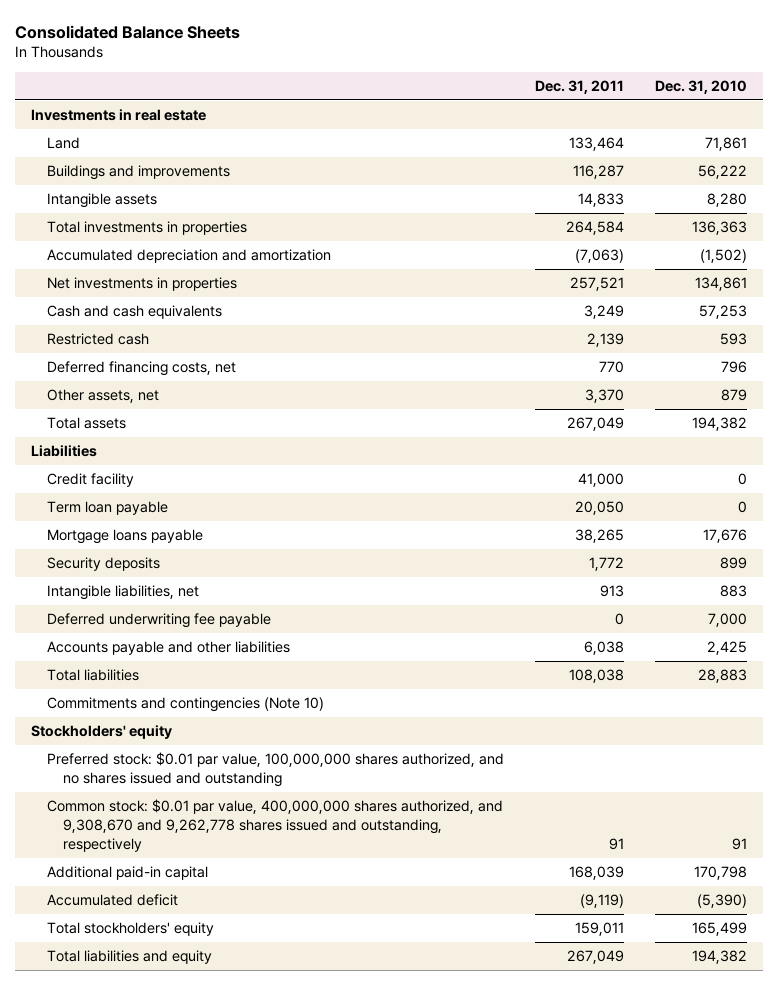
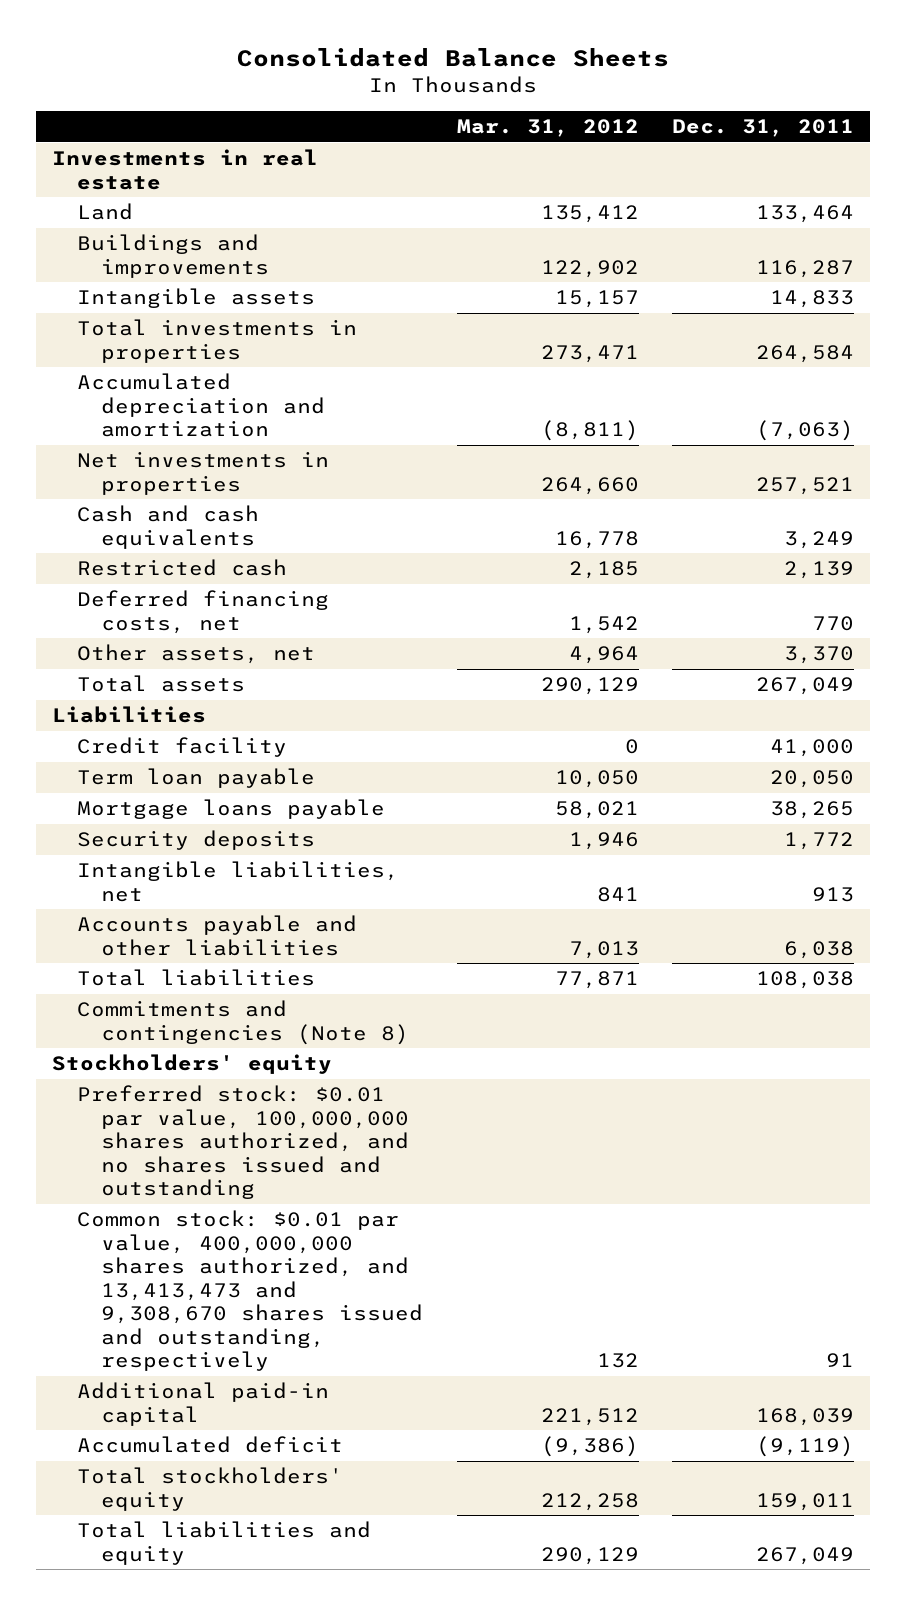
[655,80,748,95] Dec. 31, 2010 -> none
none -> [456,119,639,138] Mar. 31, 2012
[46,613,271,629] Deferred underwriting fee payable -> none
[46,697,324,713] Commitments and contingencies (Note 10) -> [76,1000,410,1045] Commitments and contingencies (Note 8)
[46,799,503,852] Common stock: $0.01 par value, 400,000,000 shares authorized, and 9,308,670 and 9,262,778 shares issued and outstanding, respectively -> [76,1210,424,1372] Common stock: $0.01 par value, 400,000,000 shares authorized, and 13,413,473 and 9,308,670 shares issued and outstanding, respectively

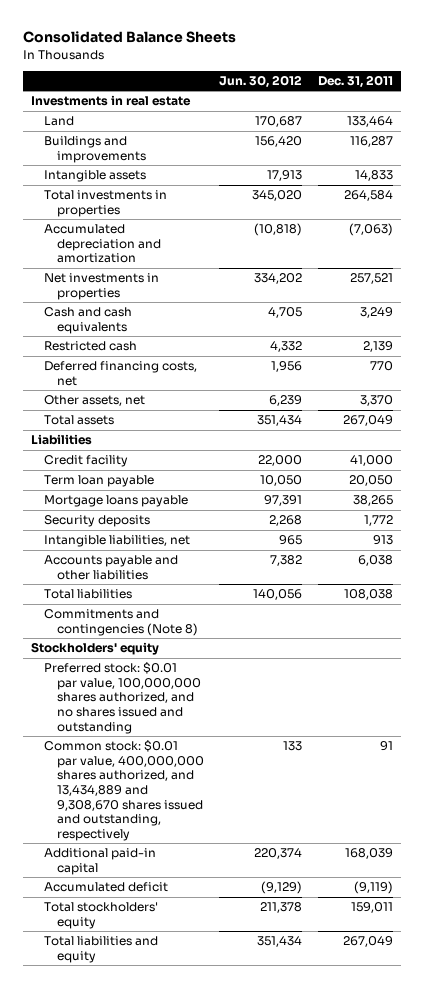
[456,119,639,138] Mar. 31, 2012 -> none
none -> [219,75,303,89] Jun. 30, 2012
[76,1210,424,1372] Common stock: $0.01 par value, 400,000,000 shares authorized, and 13,413,473 and 9,308,670 shares issued and outstanding, respectively -> [44,740,204,841] Common stock: $0.01 par value, 400,000,000 shares authorized, and 13,434,889 and 9,308,670 shares issued and outstanding, respectively

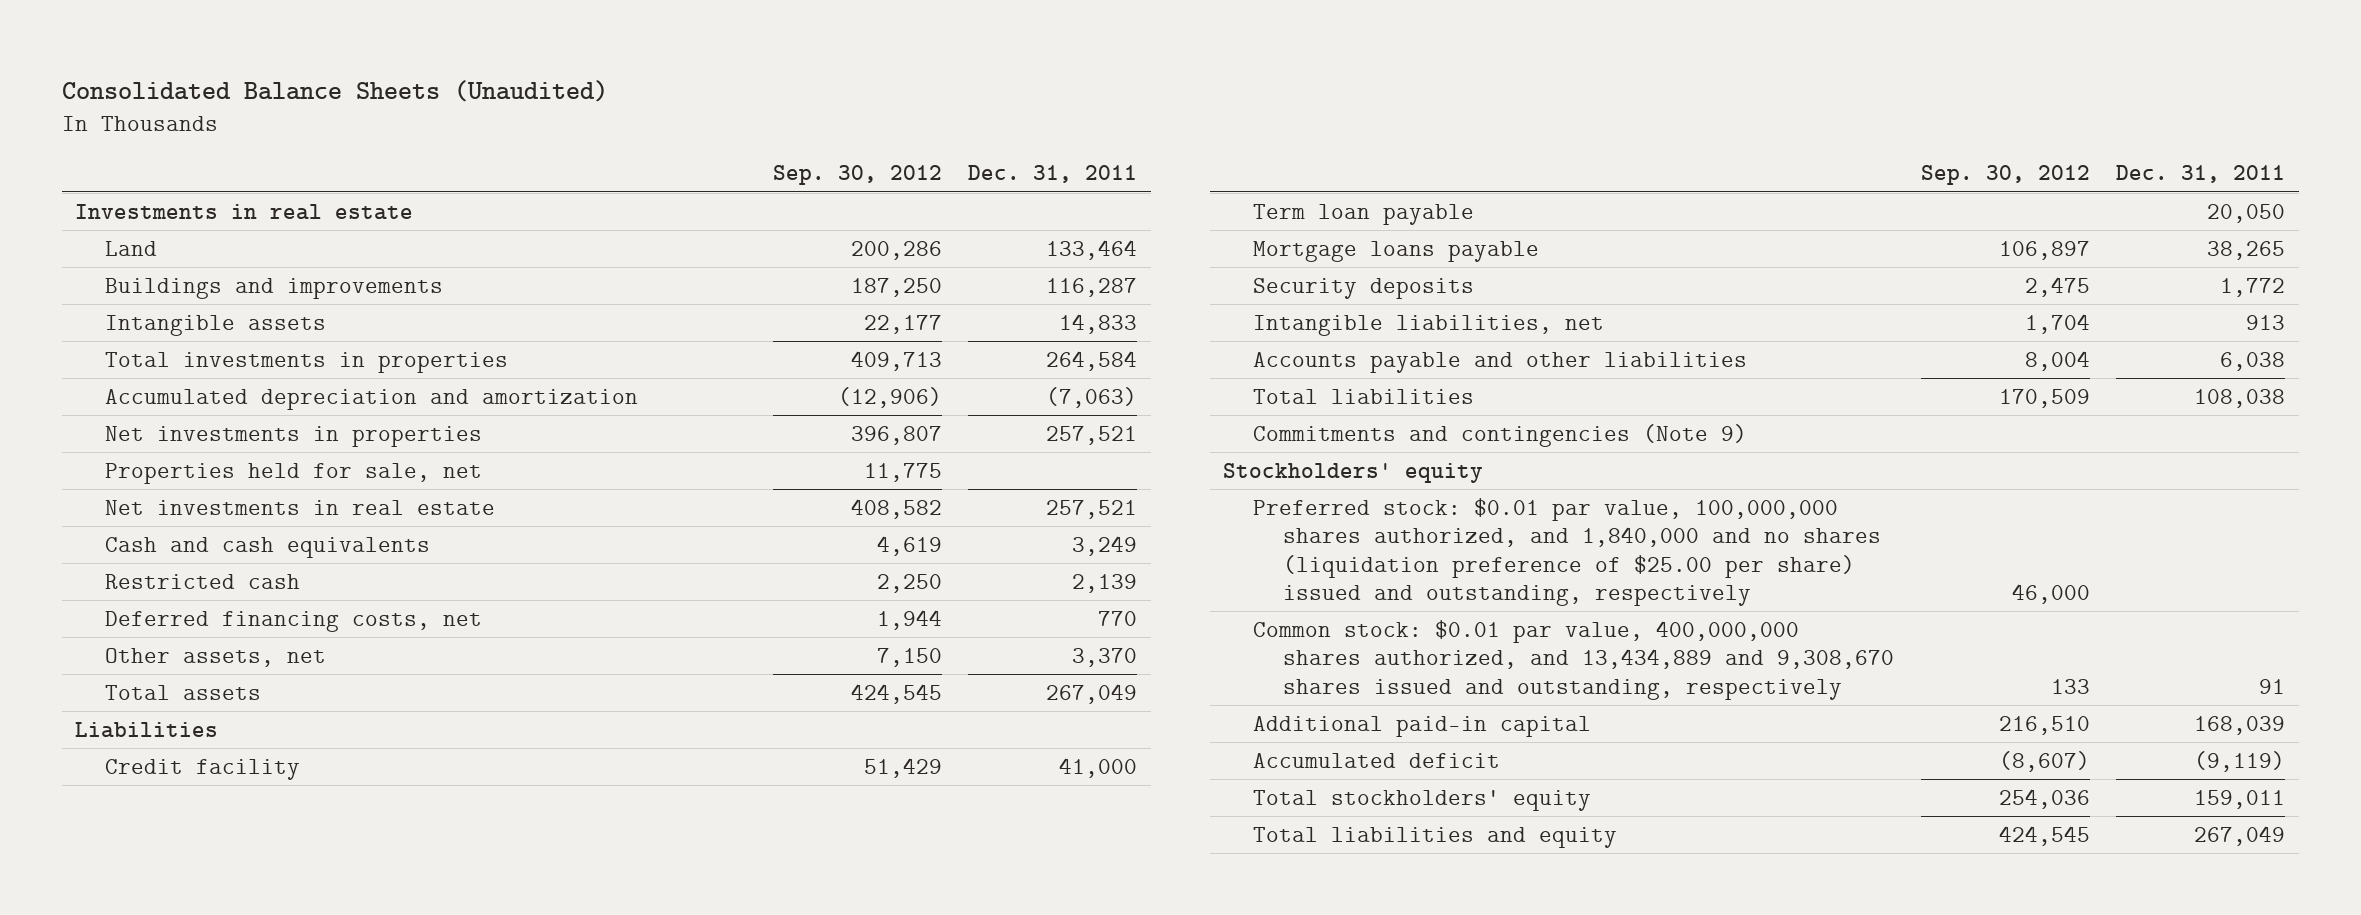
[23,31,237,44] Consolidated Balance Sheets -> [62,79,609,102] Consolidated Balance Sheets (Unaudited)
[219,75,303,89] Jun. 30, 2012 -> none
none -> [772,165,942,186] Sep. 30, 2012
none -> [105,462,483,484] Properties held for sale, net
none -> [105,499,496,515] Net investments in real estate
[44,609,198,636] Commitments and contingencies (Note 8) -> [1253,423,1748,447] Commitments and contingencies (Note 9)
[44,662,201,734] Preferred stock: $0.01 par value, 100,000,000 shares authorized, and no shares issued and outstanding -> [1253,497,1882,606] Preferred stock: $0.01 par value, 100,000,000 shares authorized, and 1,840,000 and no shares (liquidation preference of $25.00 per share) issued and outstanding, respectively

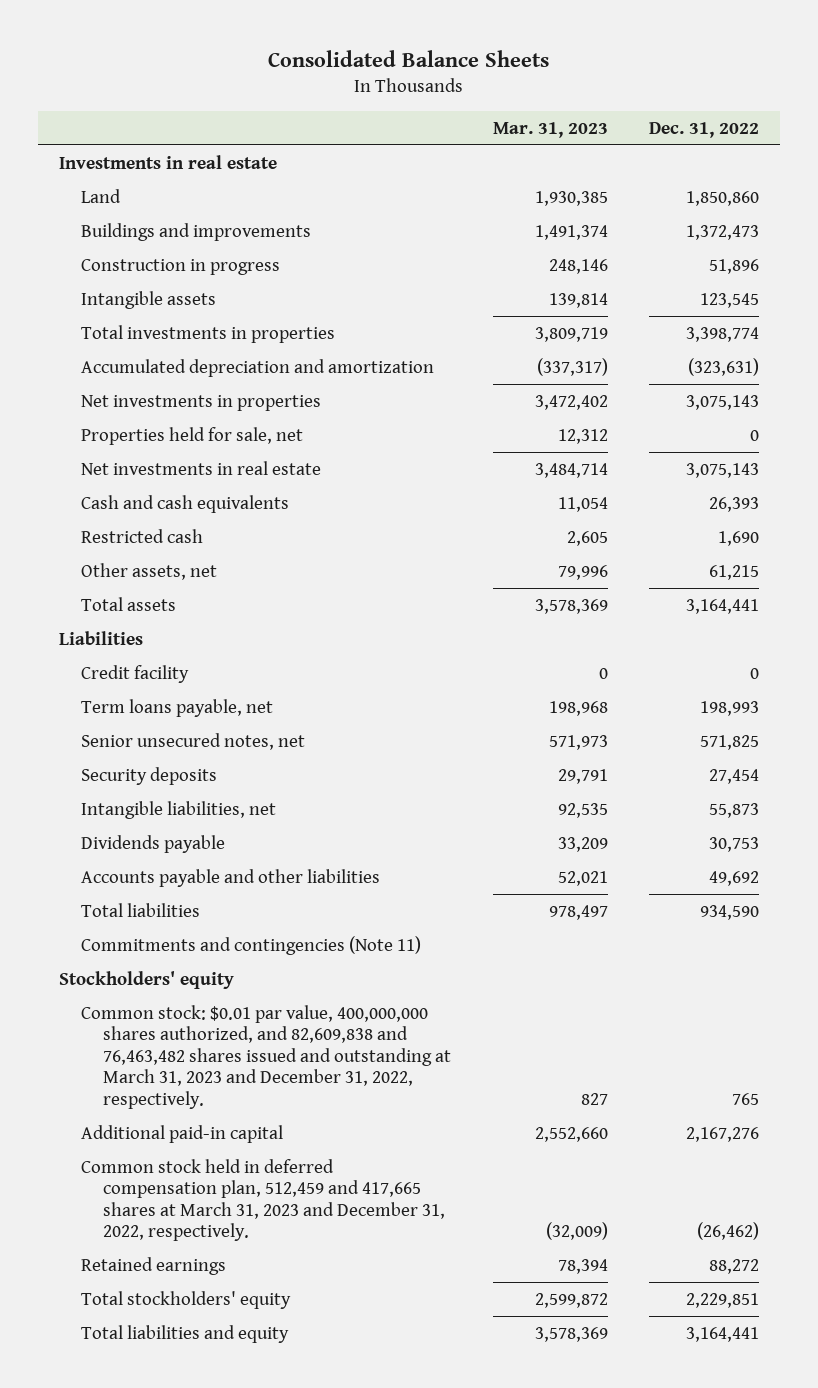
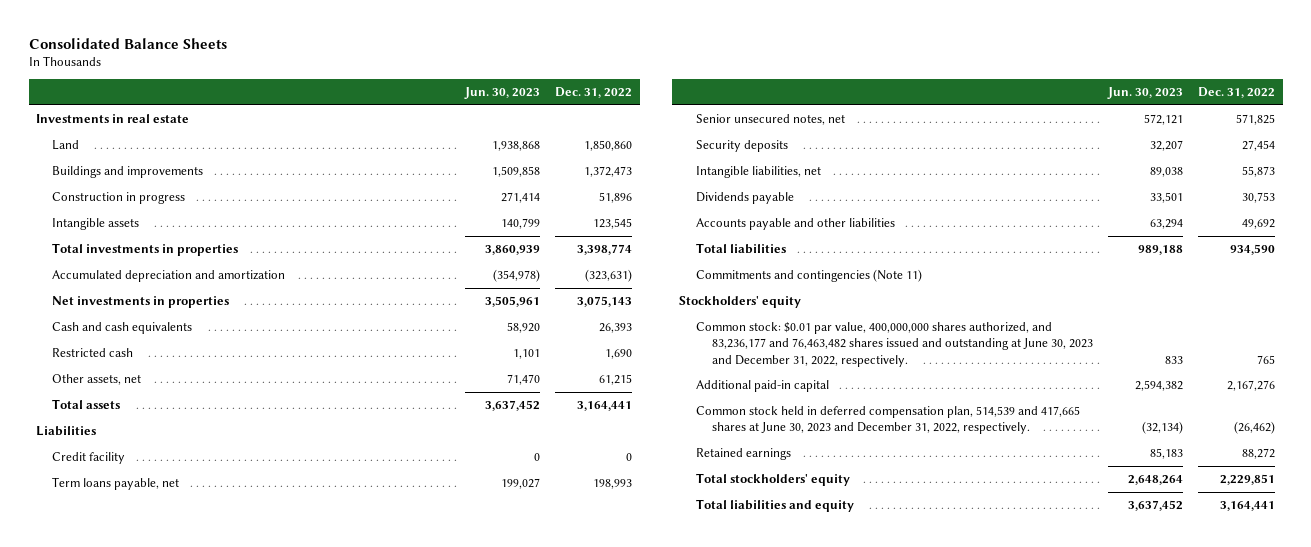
[492,121,608,138] Mar. 31, 2023 -> none
none -> [463,87,540,100] Jun. 30, 2023
[81,426,304,445] Properties held for sale, net -> none
[81,460,322,475] Net investments in real estate -> none
[81,1004,452,1109] Common stock: $0.01 par value, 400,000,000 shares authorized, and 82,609,838 and 76,463,482 shares issued and outstanding at March 31, 2023 and December 31, 2022, respectively. -> [695,322,1093,367] Common stock: $0.01 par value, 400,000,000 shares authorized, and 83,236,177 and 76,463,482 shares issued and outstanding at June 30, 2023 and December 31, 2022, respectively.
[81,1158,446,1242] Common stock held in deferred compensation plan, 512,459 and 417,665 shares at March 31, 2023 and December 31, 2022, respectively. -> [695,406,1080,435] Common stock held in deferred compensation plan, 514,539 and 417,665 shares at June 30, 2023 and December 31, 2022, respectively.

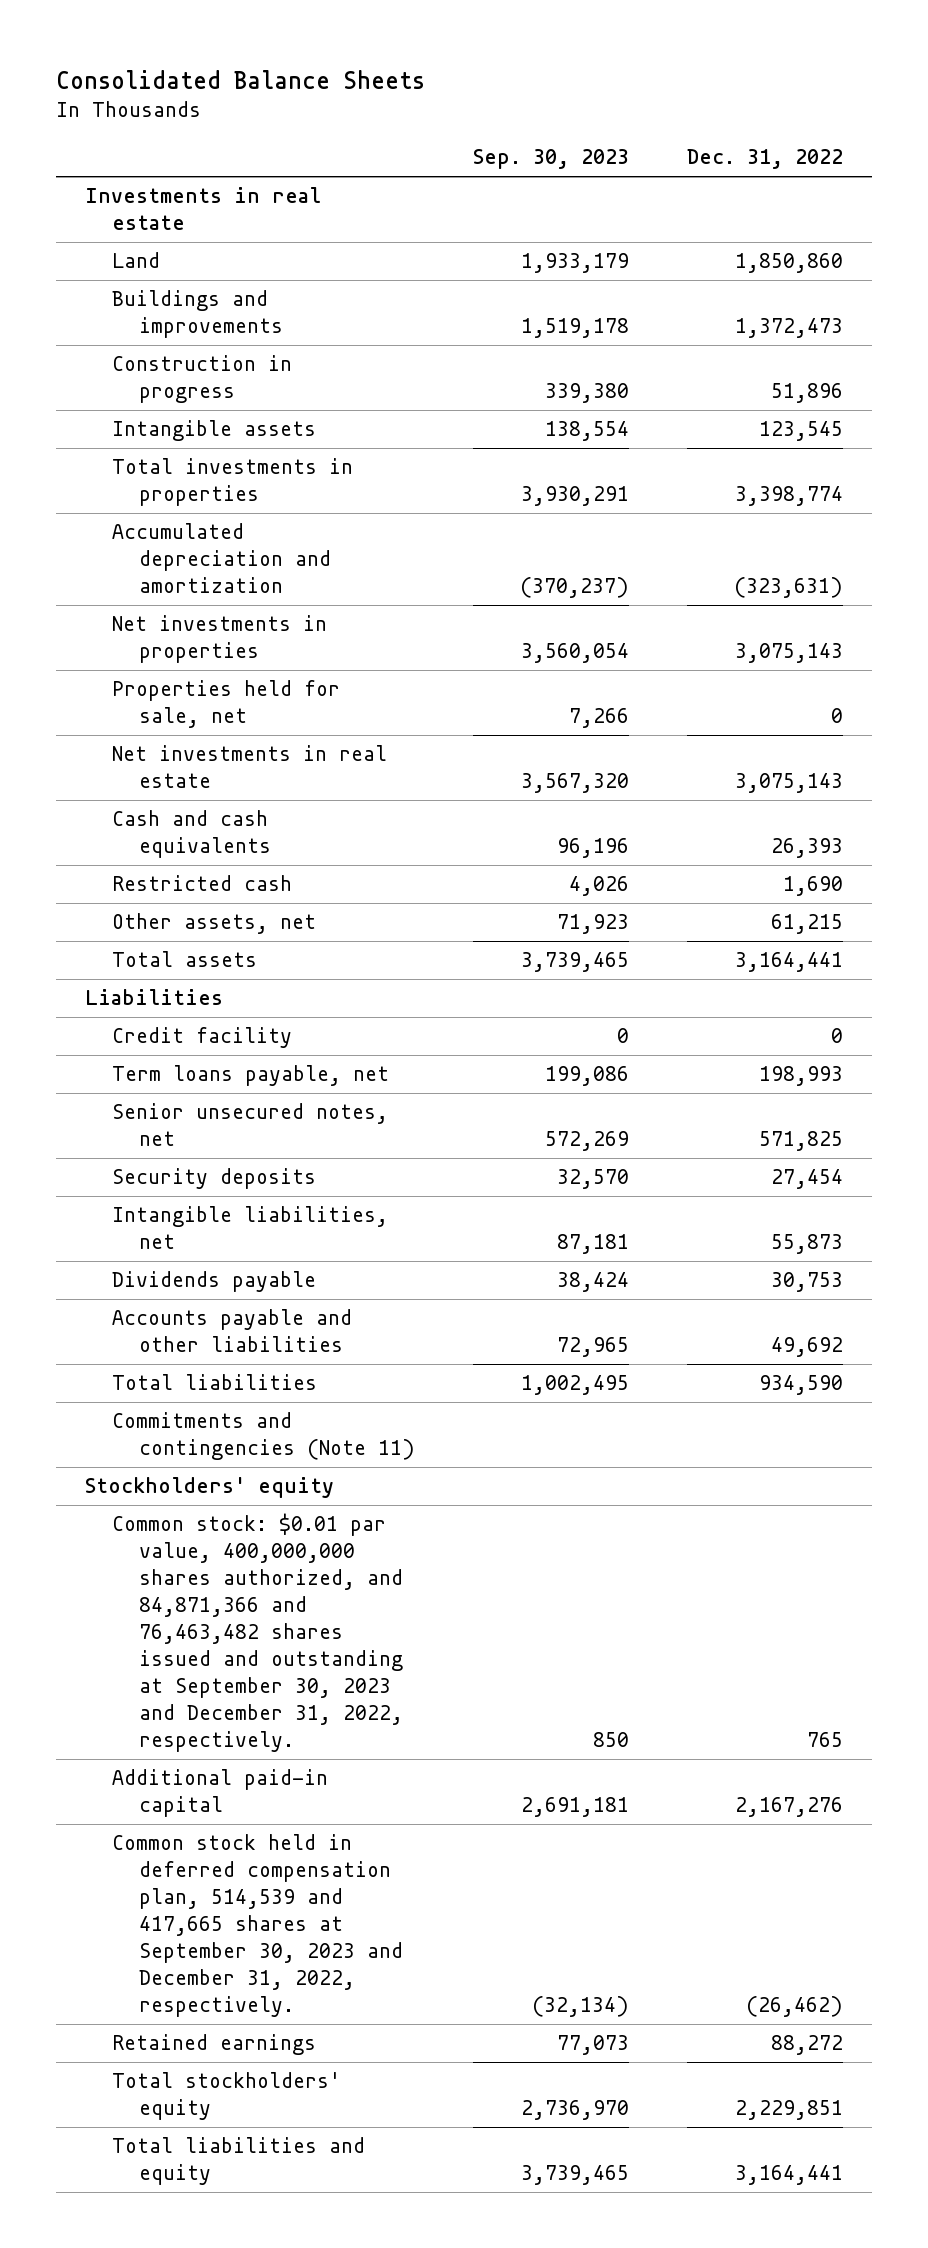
[463,87,540,100] Jun. 30, 2023 -> none
none -> [472,149,629,170] Sep. 30, 2023
none -> [112,680,341,729] Properties held for sale, net
none -> [112,745,388,789] Net investments in real estate
[695,322,1093,367] Common stock: $0.01 par value, 400,000,000 shares authorized, and 83,236,177 and 76,463,482 shares issued and outstanding at June 30, 2023 and December 31, 2022, respectively. -> [112,1513,403,1753] Common stock: $0.01 par value, 400,000,000 shares authorized, and 84,871,366 and 76,463,482 shares issued and outstanding at September 30, 2023 and December 31, 2022, respectively.
[695,406,1080,435] Common stock held in deferred compensation plan, 514,539 and 417,665 shares at June 30, 2023 and December 31, 2022, respectively. -> [112,1834,403,2018] Common stock held in deferred compensation plan, 514,539 and 417,665 shares at September 30, 2023 and December 31, 2022, respectively.

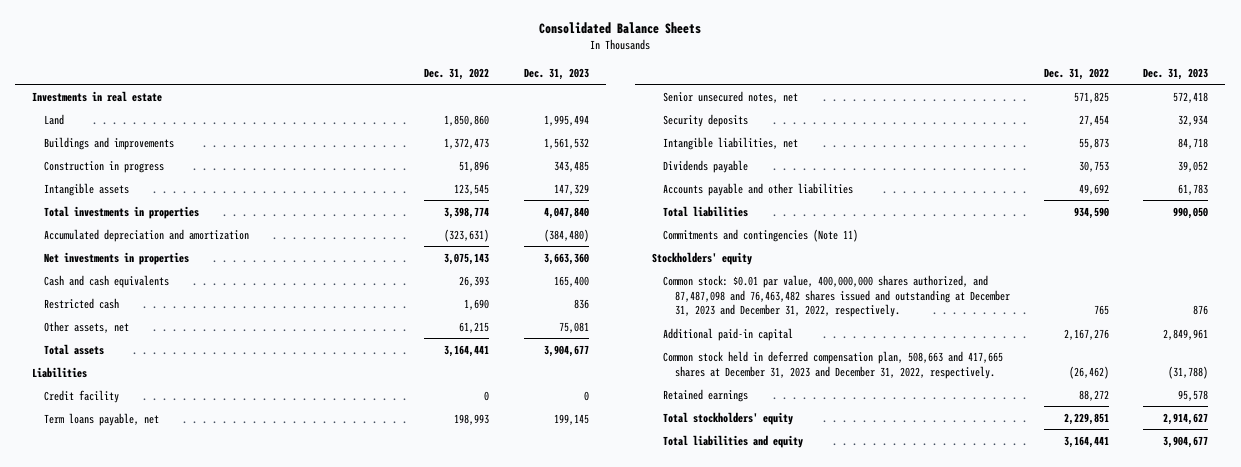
[472,149,629,170] Sep. 30, 2023 -> none
none -> [523,67,589,80] Dec. 31, 2023
[112,680,341,729] Properties held for sale, net -> none
[112,745,388,789] Net investments in real estate -> none
[112,1513,403,1753] Common stock: $0.01 par value, 400,000,000 shares authorized, and 84,871,366 and 76,463,482 shares issued and outstanding at September 30, 2023 and December 31, 2022, respectively. -> [663,274,1010,318] Common stock: $0.01 par value, 400,000,000 shares authorized, and 87,487,098 and 76,463,482 shares issued and outstanding at December 31, 2023 and December 31, 2022, respectively.
[112,1834,403,2018] Common stock held in deferred compensation plan, 514,539 and 417,665 shares at September 30, 2023 and December 31, 2022, respectively. -> [663,350,1004,379] Common stock held in deferred compensation plan, 508,663 and 417,665 shares at December 31, 2023 and December 31, 2022, respectively.

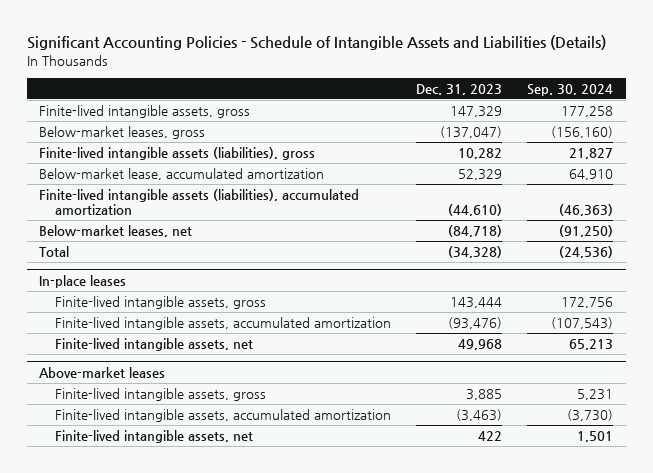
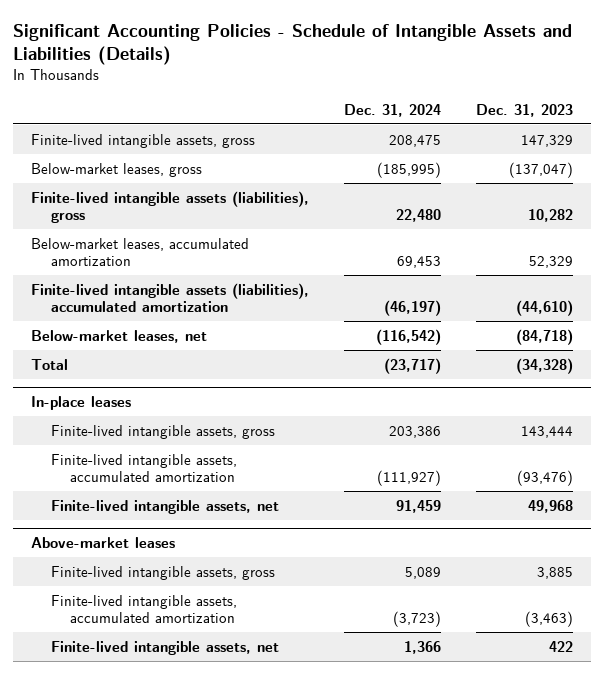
[527,83,614,96] Sep. 30, 2024 -> none
none -> [343,103,441,117] Dec. 31, 2024
[39,168,325,181] Below-market lease, accumulated amortization -> [30,237,249,266] Below-market leases, accumulated amortization

